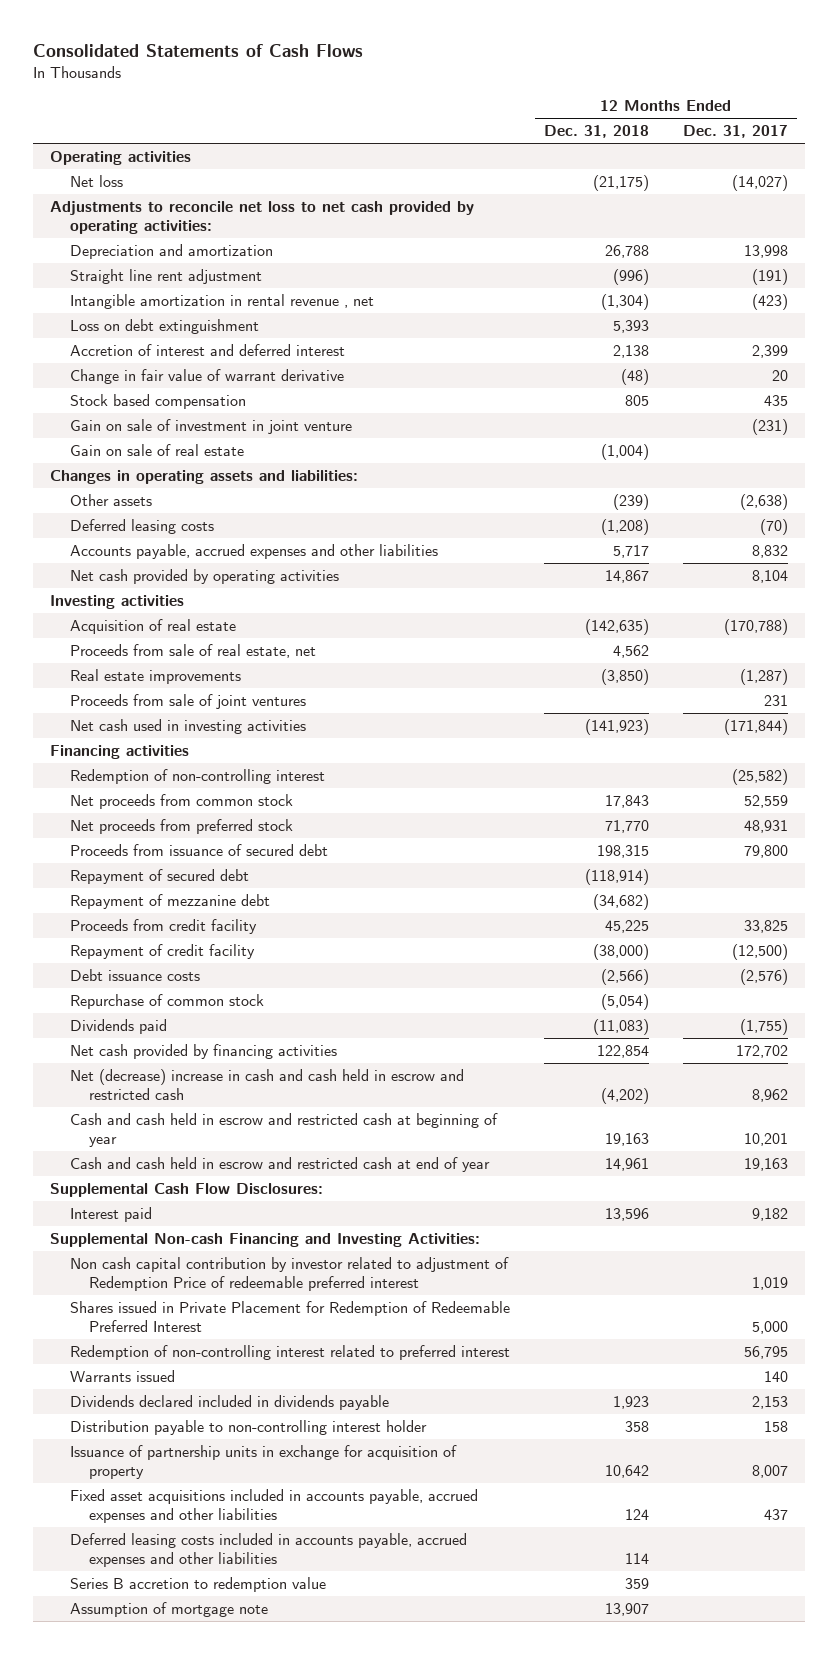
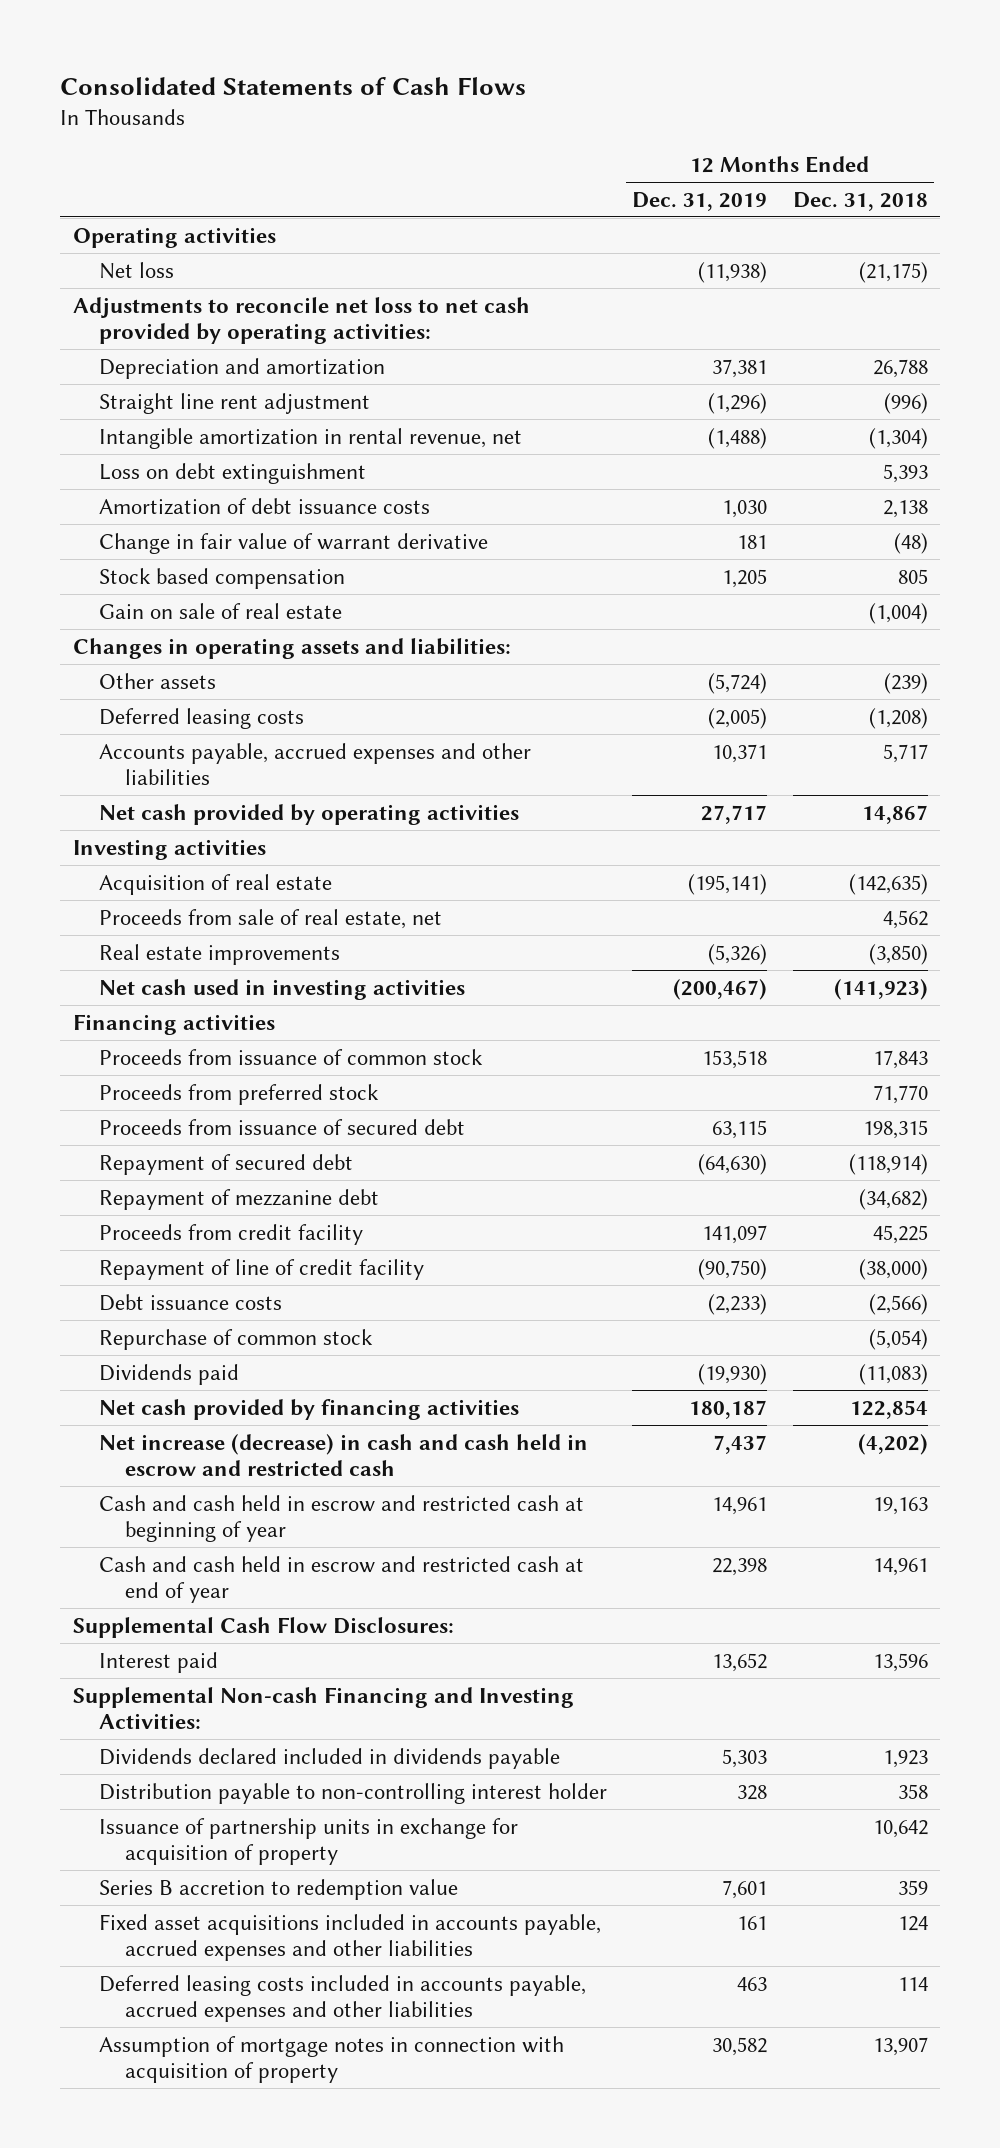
[683,125,789,139] Dec. 31, 2017 -> none
none -> [632,191,768,211] Dec. 31, 2019
[69,293,374,309] Intangible amortization in rental revenue , net -> [98,427,522,449] Intangible amortization in rental revenue, net
[69,343,345,356] Accretion of interest and deferred interest -> [98,497,430,515] Amortization of debt issuance costs
[69,418,352,434] Gain on sale of investment in joint venture -> none
[69,693,306,709] Proceeds from sale of joint ventures -> none
[69,768,325,784] Redemption of non-controlling interest -> none
[69,793,293,809] Net proceeds from common stock -> [98,1048,483,1065] Proceeds from issuance of common stock
[69,818,293,834] Net proceeds from preferred stock -> [98,1083,379,1105] Proceeds from preferred stock
[69,943,255,959] Repayment of credit facility -> [98,1258,424,1280] Repayment of line of credit facility
[69,1068,464,1101] Net (decrease) increase in cash and cash held in escrow and restricted cash -> [98,1433,588,1476] Net increase (decrease) in cash and cash held in escrow and restricted cash
[69,1256,509,1292] Non cash capital contribution by investor related to adjustment of Redemption Price of redeemable preferred interest -> none
[69,1300,510,1333] Shares issued in Private Placement for Redemption of Redeemable Preferred Interest -> none
[69,1344,510,1360] Redemption of non-controlling interest related to preferred interest -> none
[69,1369,175,1382] Warrants issued -> none
[69,1576,326,1592] Series B accretion to redemption value -> [98,1878,458,1900] Series B accretion to redemption value
[69,1601,268,1617] Assumption of mortgage note -> [98,2035,564,2083] Assumption of mortgage notes in connection with acquisition of property

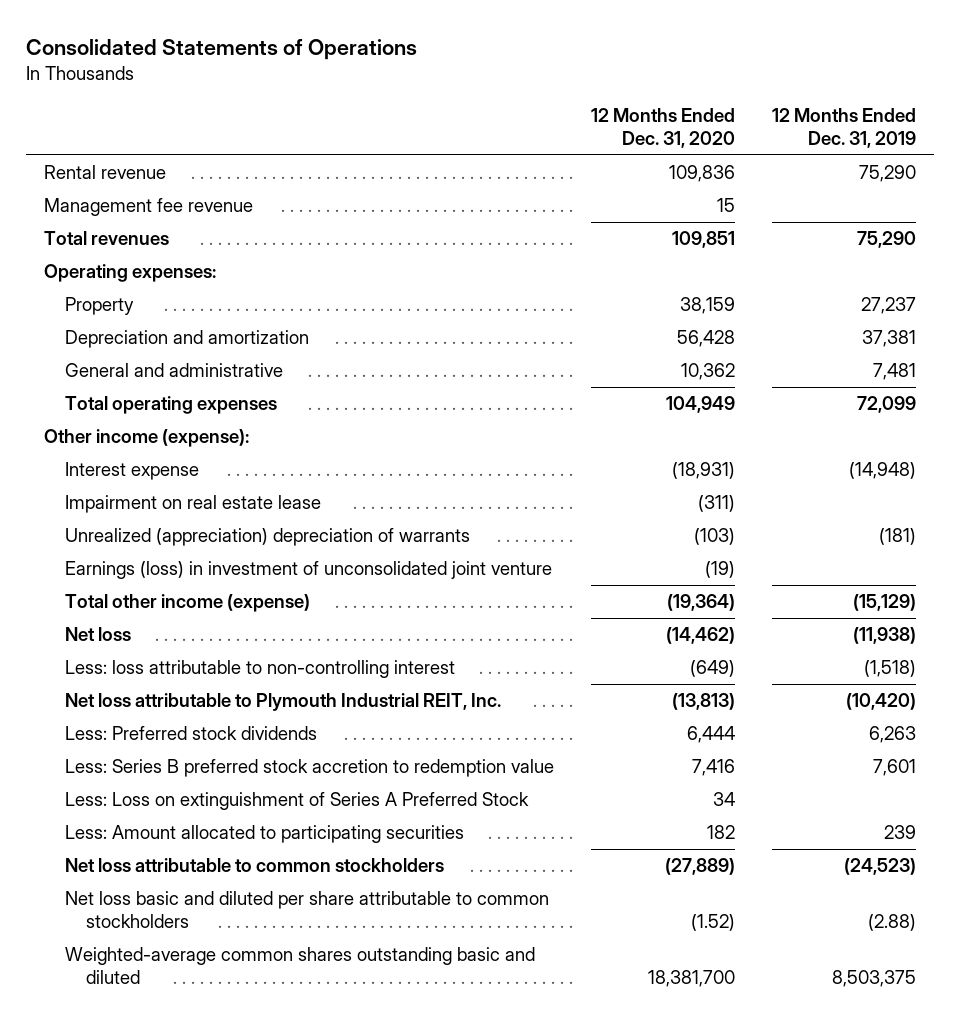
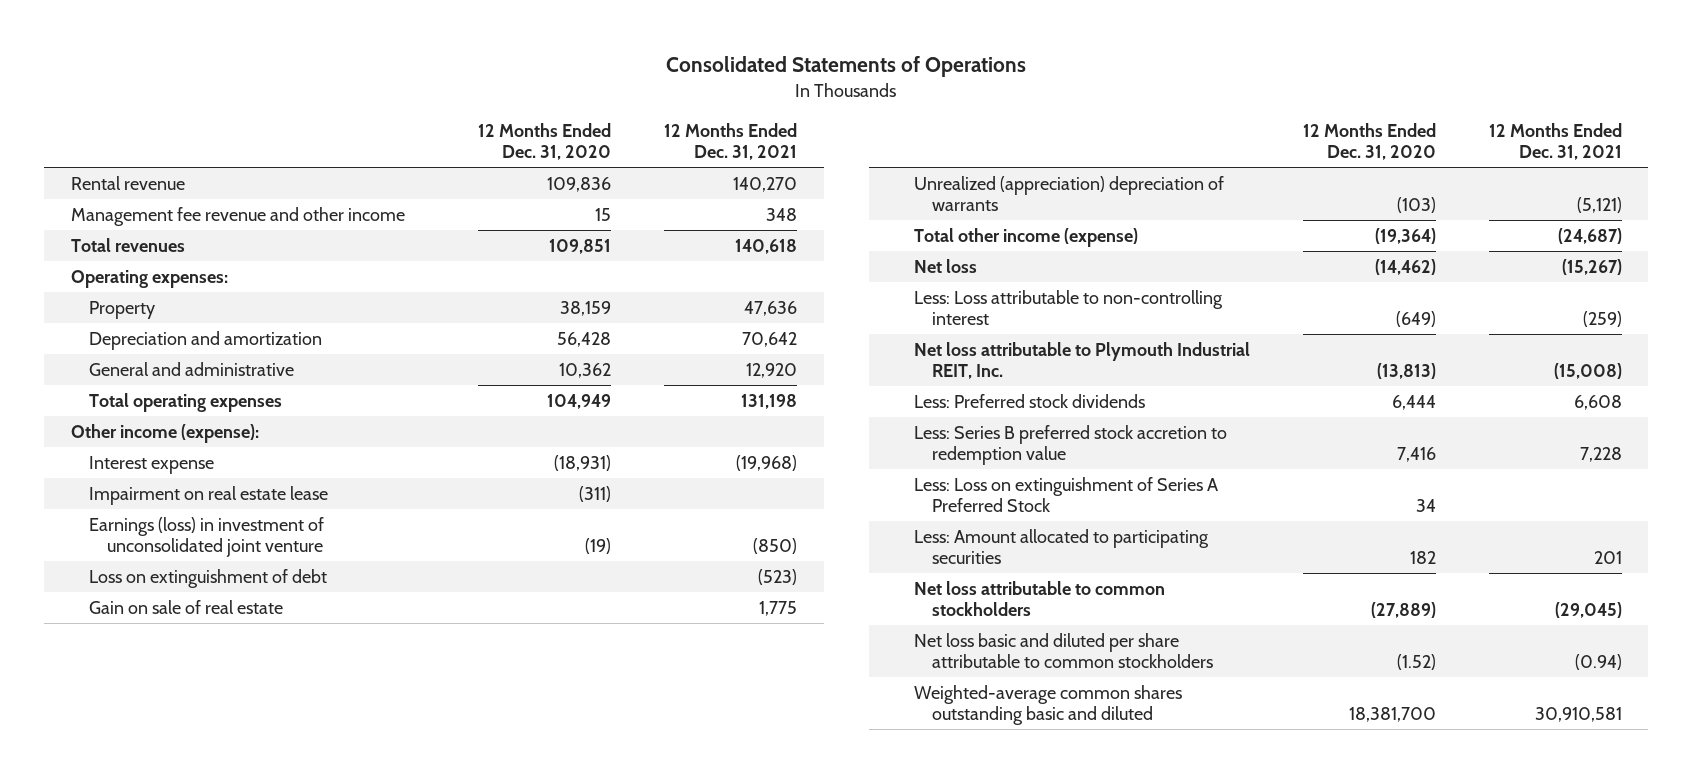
[772,107,917,149] 12 Months Ended Dec. 31, 2019 -> none
none -> [664,122,798,161] 12 Months Ended Dec. 31, 2021
[44,198,254,217] Management fee revenue -> [70,206,405,226] Management fee revenue and other income
none -> [88,568,327,588] Loss on extinguishment of debt
none -> [88,599,283,614] Gain on sale of real estate
[65,528,471,547] Unrealized (appreciation) depreciation of warrants -> [913,175,1224,212] Unrealized (appreciation) depreciation of warrants
[65,660,456,679] Less: loss attributable to non-controlling interest -> [913,289,1223,326] Less: Loss attributable to non-controlling interest

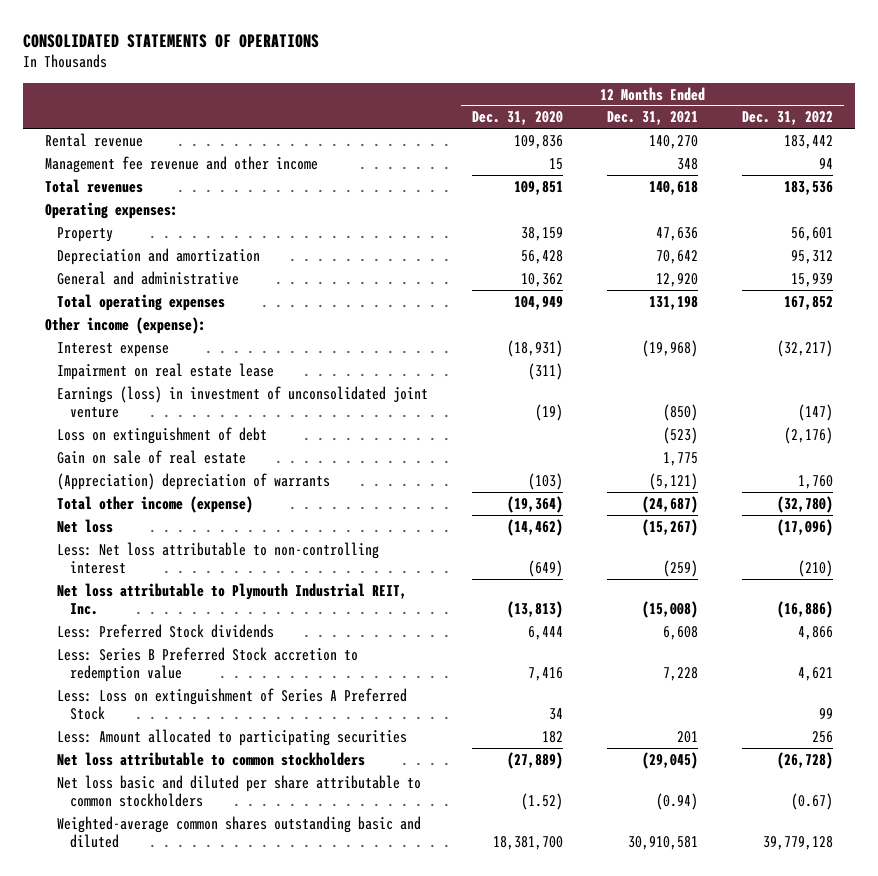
[666,56,1027,78] Consolidated Statements of Operations -> [22,33,319,48] CONSOLIDATED STATEMENTS OF OPERATIONS
none -> [742,111,834,126] Dec. 31, 2022
[913,175,1224,212] Unrealized (appreciation) depreciation of warrants -> [57,472,331,490] (Appreciation) depreciation of warrants
[913,289,1223,326] Less: Loss attributable to non-controlling interest -> [57,541,380,574] Less: Net loss attributable to non-controlling interest
[913,393,1145,408] Less: Preferred stock dividends -> [57,623,275,638] Less: Preferred Stock dividends
[913,424,1227,466] Less: Series B preferred stock accretion to redemption value -> [57,646,359,682] Less: Series B Preferred Stock accretion to redemption value

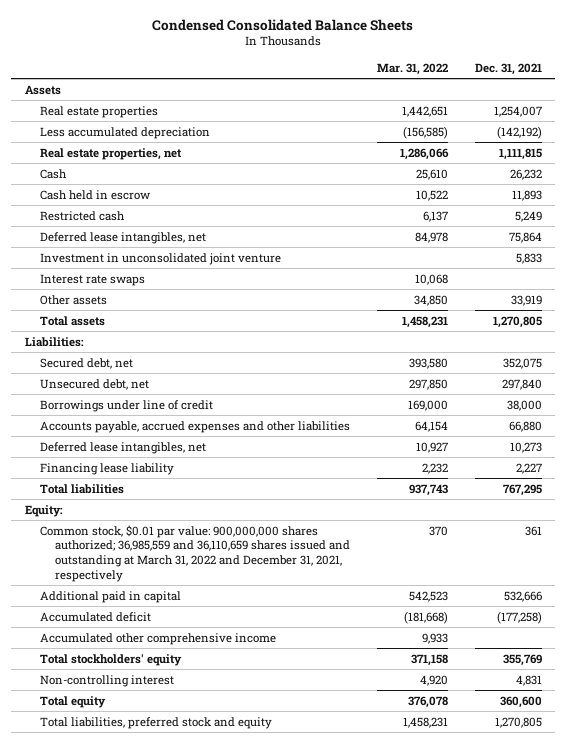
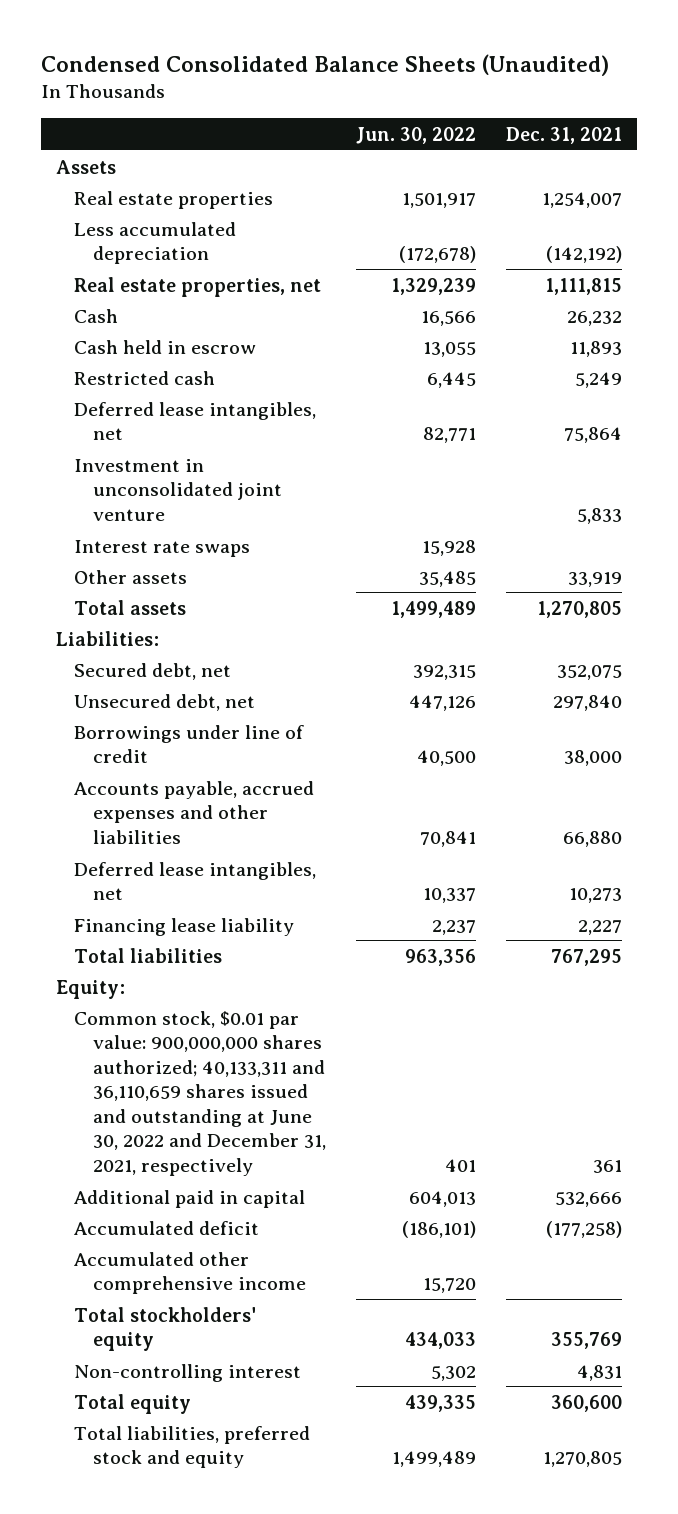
[152,18,414,31] Condensed Consolidated Balance Sheets -> [41,53,610,76] Condensed Consolidated Balance Sheets (Unaudited)
[376,62,448,75] Mar. 31, 2022 -> none
none -> [355,126,476,144] Jun. 30, 2022
[39,524,350,582] Common stock, $0.01 par value: 900,000,000 shares authorized; 36,985,559 and 36,110,659 shares issued and outstanding at March 31, 2022 and December 31, 2021, respectively -> [74,1010,326,1176] Common stock, $0.01 par value: 900,000,000 shares authorized; 40,133,311 and 36,110,659 shares issued and outstanding at June 30, 2022 and December 31, 2021, respectively

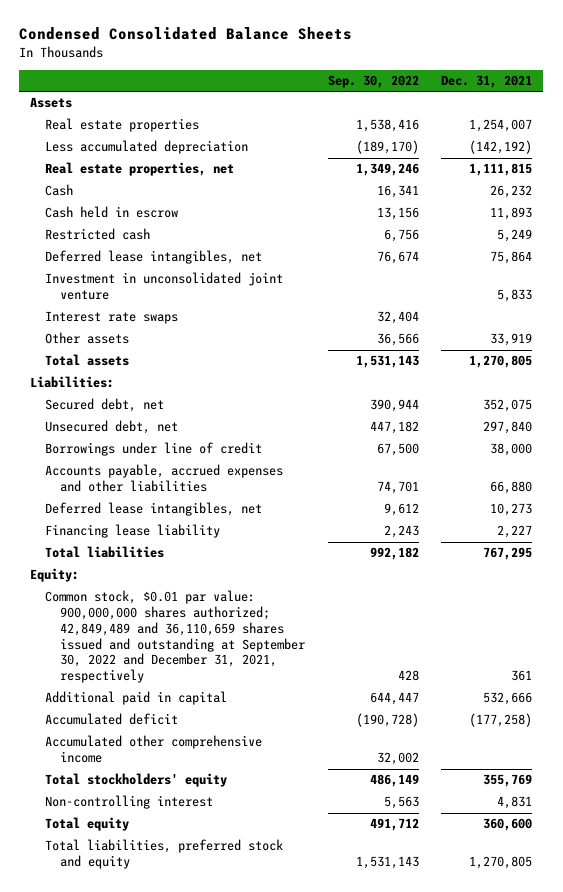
[41,53,610,76] Condensed Consolidated Balance Sheets (Unaudited) -> [19,27,353,41] Condensed Consolidated Balance Sheets
[355,126,476,144] Jun. 30, 2022 -> none
none -> [327,75,419,89] Sep. 30, 2022
[74,1010,326,1176] Common stock, $0.01 par value: 900,000,000 shares authorized; 40,133,311 and 36,110,659 shares issued and outstanding at June 30, 2022 and December 31, 2021, respectively -> [45,590,306,684] Common stock, $0.01 par value: 900,000,000 shares authorized; 42,849,489 and 36,110,659 shares issued and outstanding at September 30, 2022 and December 31, 2021, respectively

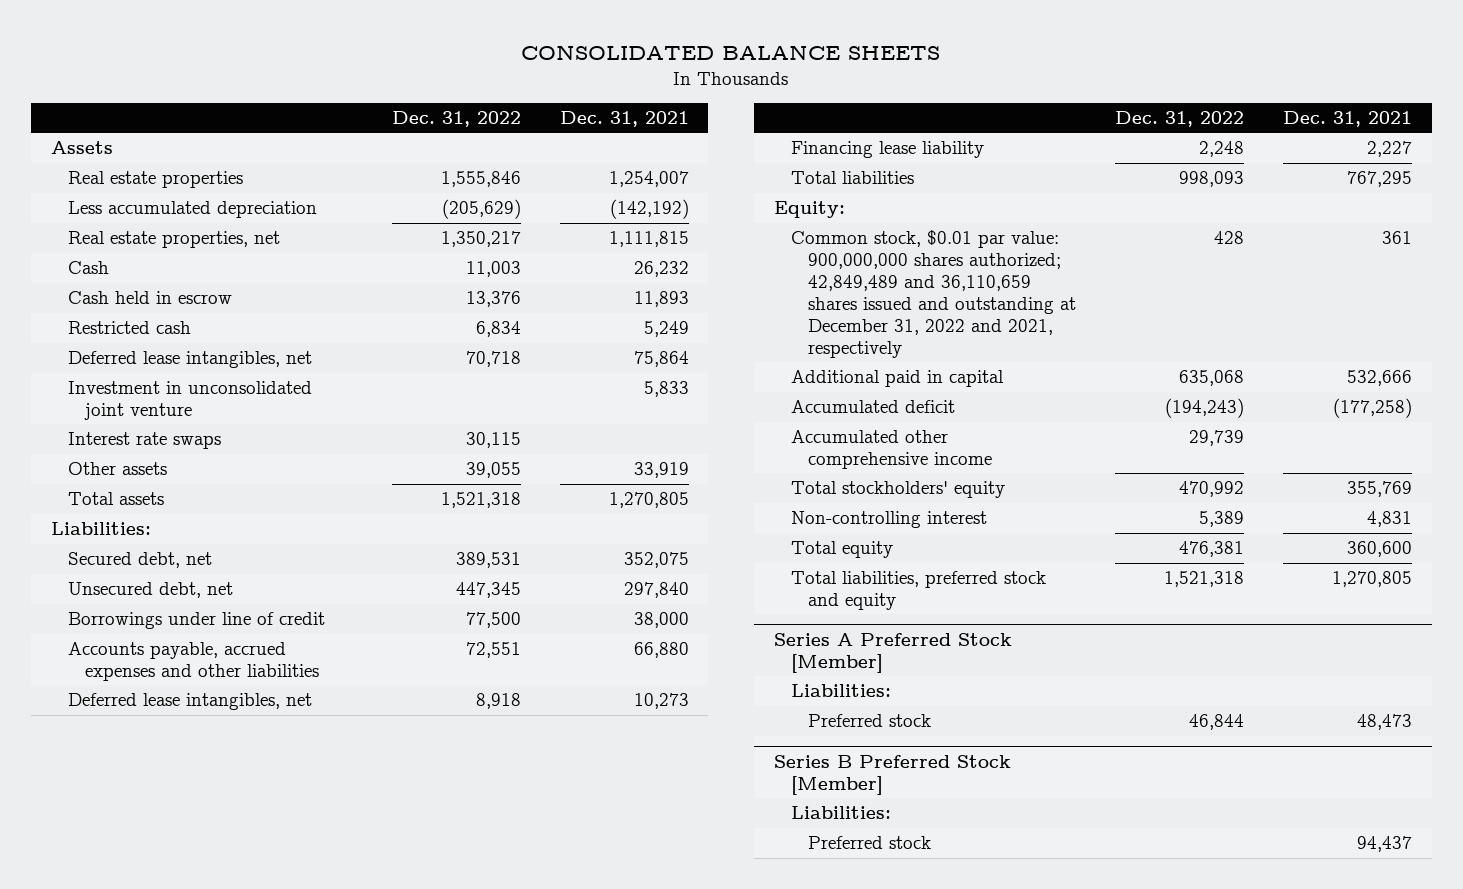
[19,27,353,41] Condensed Consolidated Balance Sheets -> [521,44,941,60] CONSOLIDATED BALANCE SHEETS
[327,75,419,89] Sep. 30, 2022 -> none
none -> [391,110,521,127] Dec. 31, 2022
[45,590,306,684] Common stock, $0.01 par value: 900,000,000 shares authorized; 42,849,489 and 36,110,659 shares issued and outstanding at September 30, 2022 and December 31, 2021, respectively -> [790,230,1076,358] Common stock, $0.01 par value: 900,000,000 shares authorized; 42,849,489 and 36,110,659 shares issued and outstanding at December 31, 2022 and 2021, respectively
none -> [773,633,1012,674] Series A Preferred Stock [Member]
none -> [790,684,891,698] Liabilities:
none -> [807,714,931,728] Preferred stock
none -> [773,755,1011,796] Series B Preferred Stock [Member]
none -> [790,806,891,820] Liabilities:
none -> [807,836,931,850] Preferred stock

